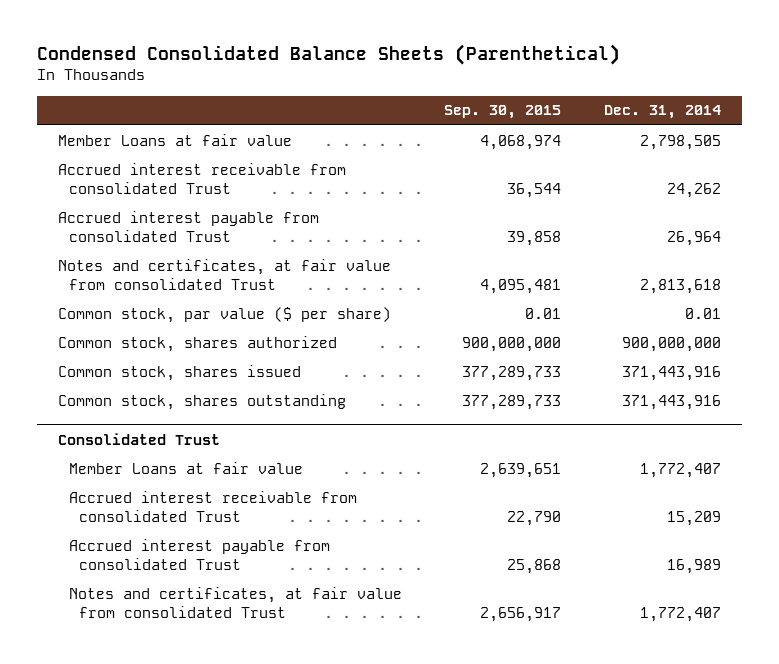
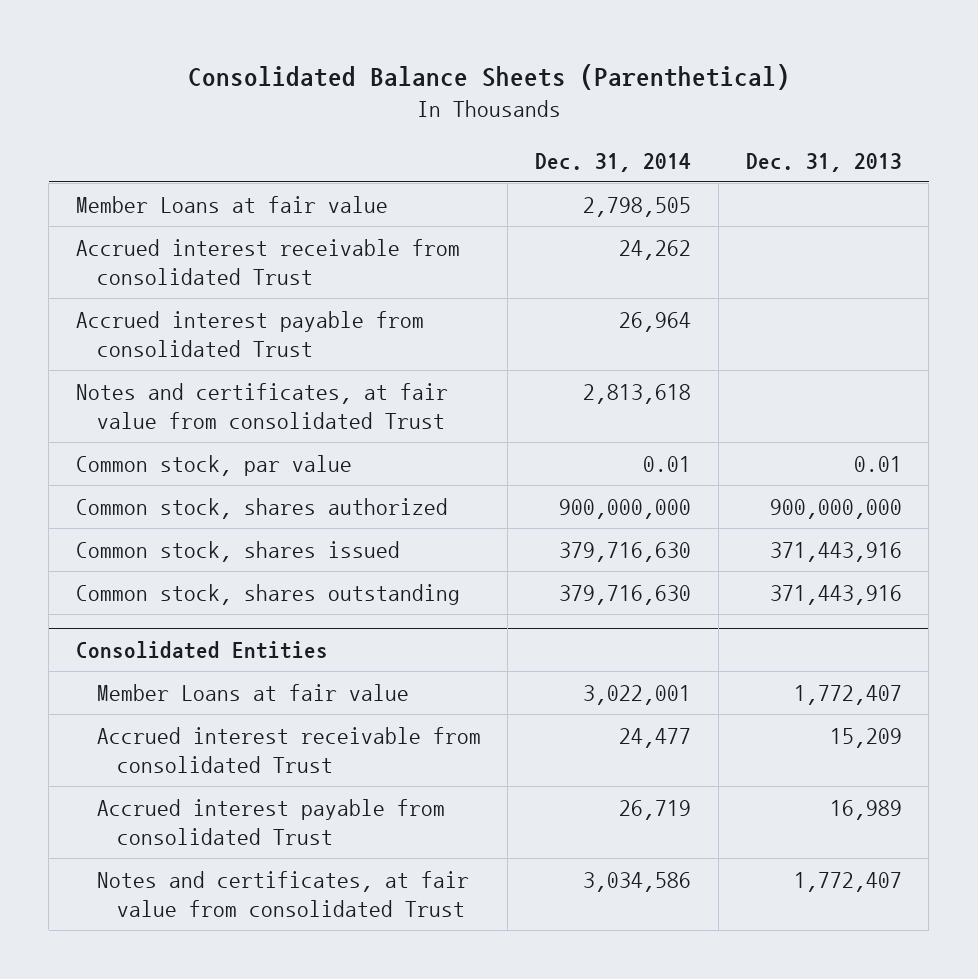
[36,44,620,66] Condensed Consolidated Balance Sheets (Parenthetical) -> [187,63,790,90] Consolidated Balance Sheets (Parenthetical)
[444,105,562,120] Sep. 30, 2015 -> none
none -> [745,152,902,172] Dec. 31, 2013
[58,306,392,323] Common stock, par value ($ per share) -> [76,454,353,476] Common stock, par value
[621,365,721,381] 371,443,916 -> [559,541,692,562] 379,716,630
[621,394,721,410] 371,443,916 -> [559,584,692,605] 379,716,630
[58,432,221,445] Consolidated Trust -> [76,641,329,660] Consolidated Entities
[639,462,721,478] 1,772,407 -> [583,684,692,705] 3,022,001
[666,511,721,527] 15,209 -> [619,727,692,748] 24,477
[666,559,721,575] 16,989 -> [619,799,692,820] 26,719
[639,607,721,623] 1,772,407 -> [583,871,692,892] 3,034,586

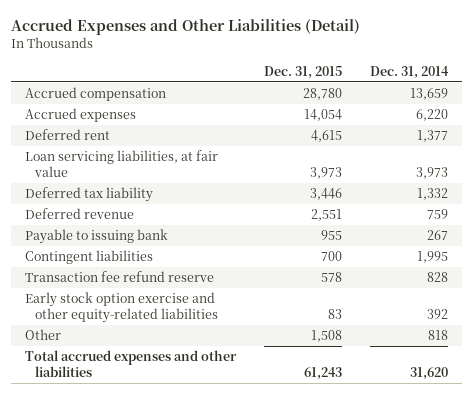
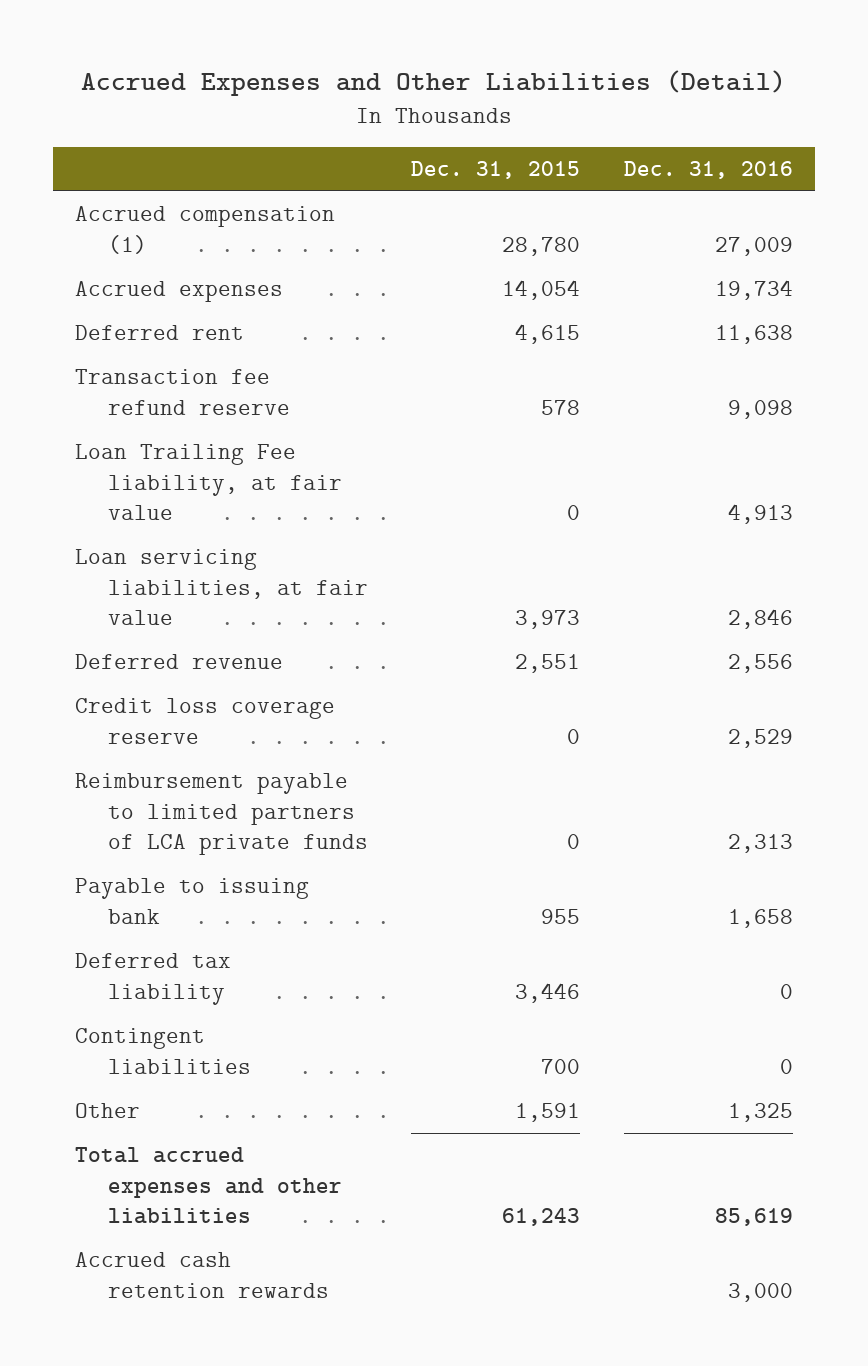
[370,65,450,79] Dec. 31, 2014 -> none
none -> [623,161,793,180] Dec. 31, 2016
[25,87,167,102] Accrued compensation -> [75,206,336,254] Accrued compensation (1)
[25,271,215,283] Transaction fee refund reserve -> [75,369,291,415] Transaction fee refund reserve
none -> [75,444,343,521] Loan Trailing Fee liability, at fair value
none -> [75,698,336,744] Credit loss coverage reserve
none -> [75,773,369,856] Reimbursement payable to limited partners of LCA private funds
[25,187,154,203] Deferred tax liability -> [75,953,232,1005] Deferred tax liability
[25,292,219,324] Early stock option exercise and other equity-related liabilities -> none
[311,330,343,343] 1,508 -> [515,1103,581,1123] 1,591
none -> [75,1252,330,1298] Accrued cash retention rewards

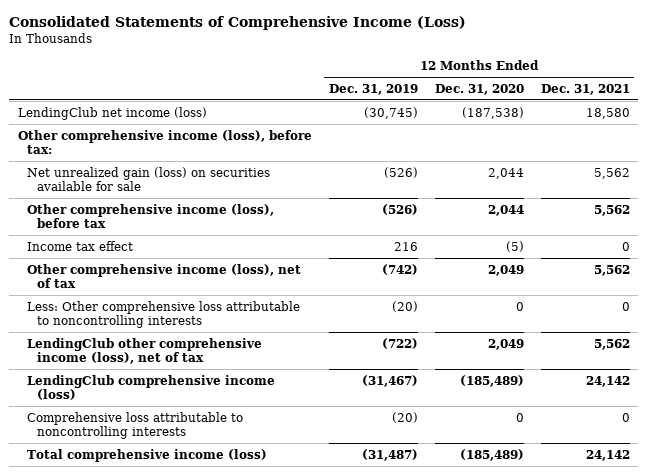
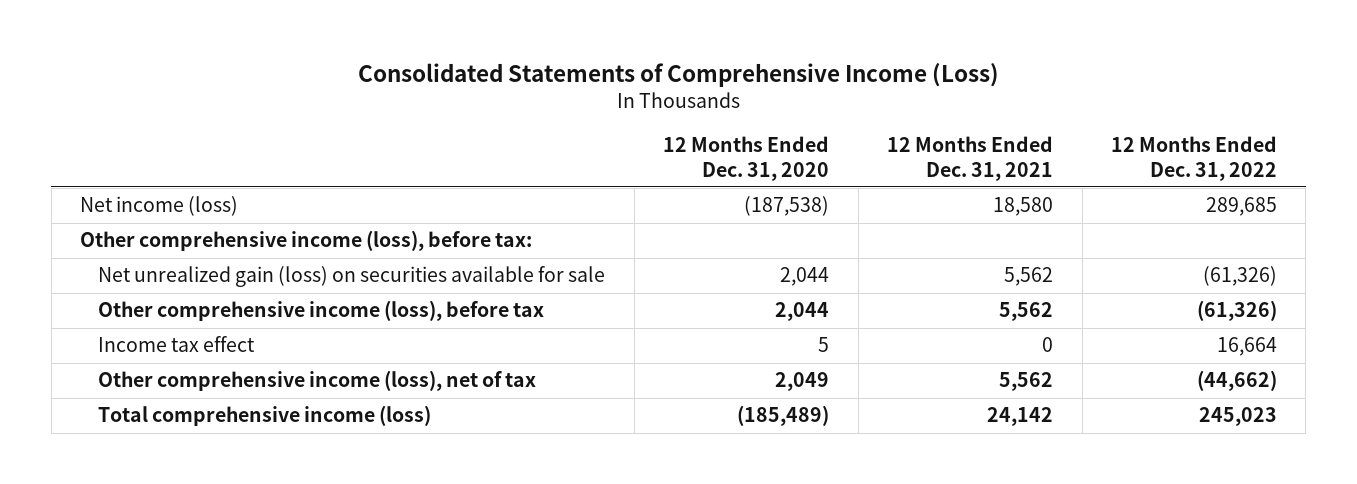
[328,83,418,95] Dec. 31, 2019 -> none
none -> [1110,136,1277,181] 12 Months Ended Dec. 31, 2022
[17,106,207,120] LendingClub net income (loss) -> [80,196,239,217] Net income (loss)
[505,240,524,252] (5) -> [818,337,830,353] 5
[27,300,301,328] Less: Other comprehensive loss attributable to noncontrolling interests -> none
[27,337,263,364] LendingClub other comprehensive income (loss), net of tax -> none
[27,374,276,400] LendingClub comprehensive income (loss) -> none
[27,411,244,439] Comprehensive loss attributable to noncontrolling interests -> none

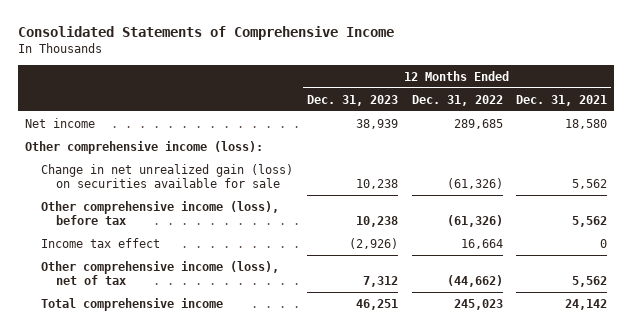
[357,62,999,87] Consolidated Statements of Comprehensive Income (Loss) -> [18,25,395,40] Consolidated Statements of Comprehensive Income
[663,136,830,181] 12 Months Ended Dec. 31, 2020 -> none
none -> [306,94,398,106] Dec. 31, 2023
[80,196,239,217] Net income (loss) -> [25,117,96,128] Net income
[80,230,533,252] Other comprehensive income (loss), before tax: -> [25,140,264,154] Other comprehensive income (loss):
[98,266,606,288] Net unrealized gain (loss) on securities available for sale -> [40,163,293,188] Change in net unrealized gain (loss) on securities available for sale
[98,405,432,427] Total comprehensive income (loss) -> [40,297,223,311] Total comprehensive income

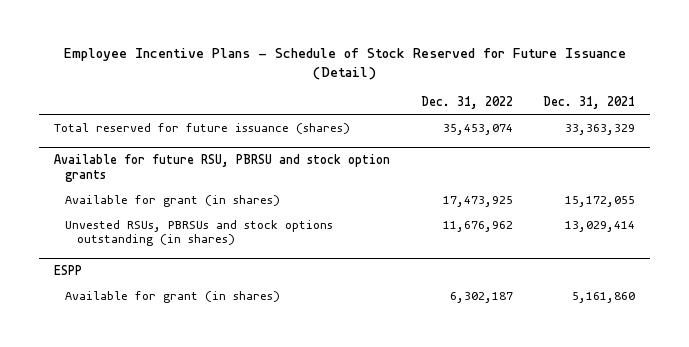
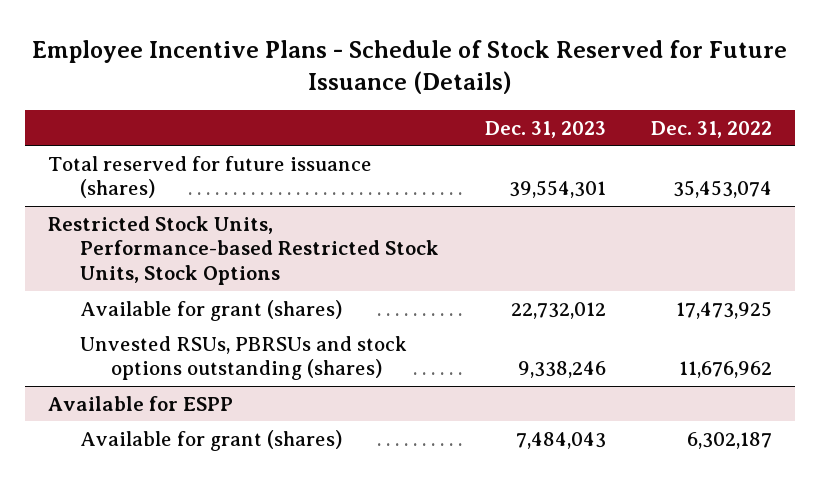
[63,48,626,81] Employee Incentive Plans - Schedule of Stock Reserved for Future Issuance (Detail) -> [32,39,788,94] Employee Incentive Plans - Schedule of Stock Reserved for Future Issuance (Details)
[542,96,635,110] Dec. 31, 2021 -> none
none -> [484,120,606,138] Dec. 31, 2023
[54,153,391,182] Available for future RSU, PBRSU and stock option grants -> [48,215,439,286] Restricted Stock Units, Performance-based Restricted Stock Units, Stock Options
[65,194,281,207] Available for grant (in shares) -> [79,299,342,321] Available for grant (shares)
[65,219,334,247] Unvested RSUs, PBRSUs and stock options outstanding (in shares) -> [79,335,407,381] Unvested RSUs, PBRSUs and stock options outstanding (shares)
[54,264,83,275] ESPP -> [48,395,234,411] Available for ESPP
[65,290,281,303] Available for grant (in shares) -> [79,429,342,451] Available for grant (shares)

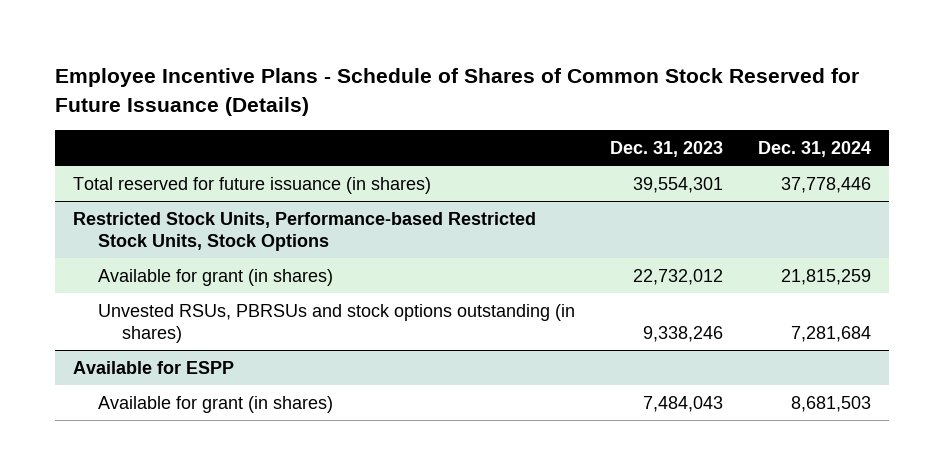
[32,39,788,94] Employee Incentive Plans - Schedule of Stock Reserved for Future Issuance (Details) -> [55,68,860,116] Employee Incentive Plans - Schedule of Shares of Common Stock Reserved for Future Issuance (Details)
[651,120,773,138] Dec. 31, 2022 -> none
none -> [758,140,872,157] Dec. 31, 2024
[48,155,373,199] Total reserved for future issuance (shares) -> [72,176,431,194] Total reserved for future issuance (in shares)
[79,299,342,321] Available for grant (shares) -> [97,268,333,286] Available for grant (in shares)
[79,335,407,381] Unvested RSUs, PBRSUs and stock options outstanding (shares) -> [97,303,575,344] Unvested RSUs, PBRSUs and stock options outstanding (in shares)
[79,429,342,451] Available for grant (shares) -> [97,395,333,413] Available for grant (in shares)

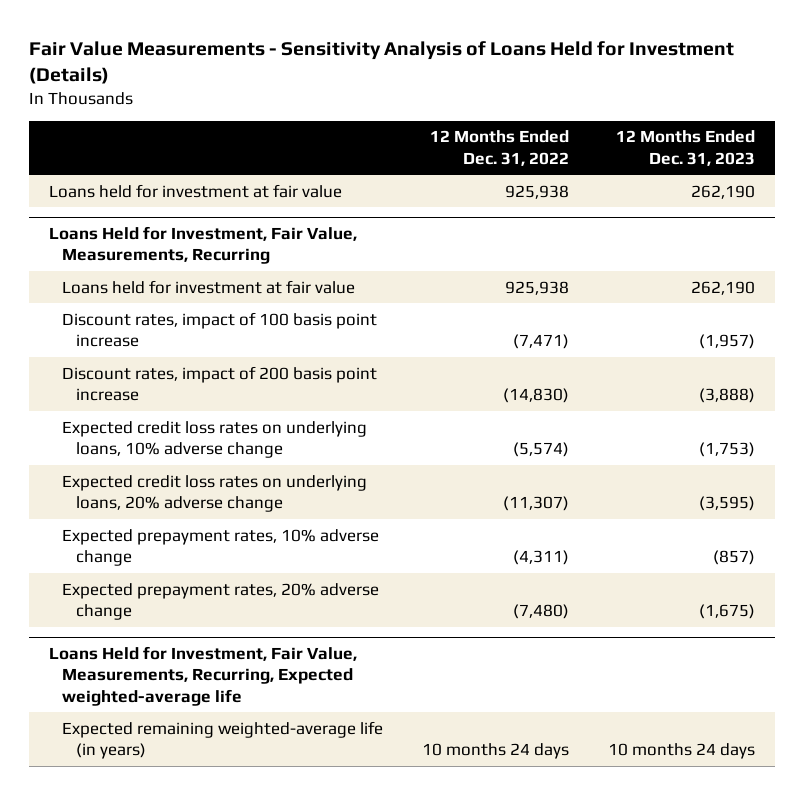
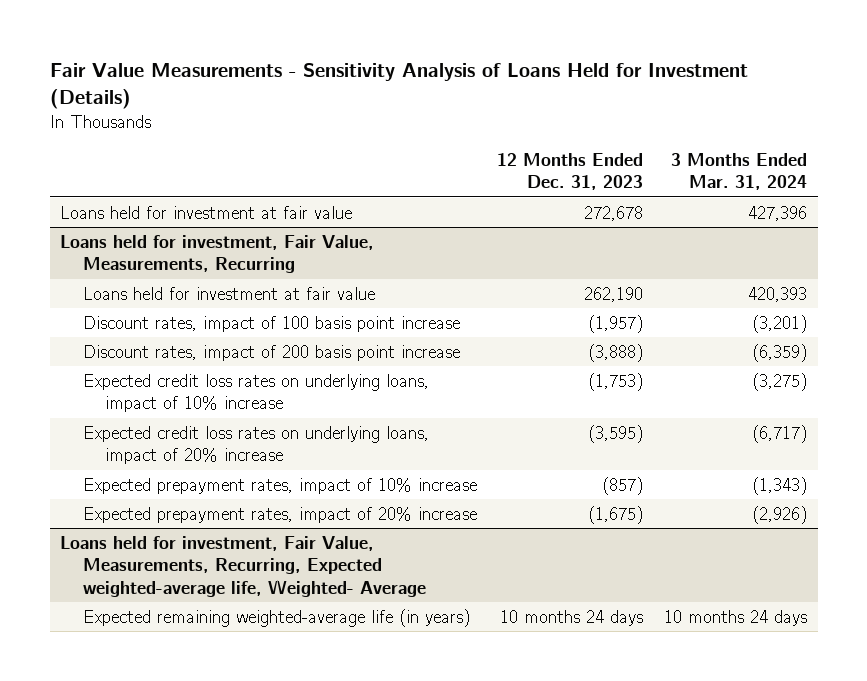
[430,130,570,166] 12 Months Ended Dec. 31, 2022 -> none
none -> [671,152,808,191] 3 Months Ended Mar. 31, 2024
[691,184,756,199] 262,190 -> [584,205,644,221] 272,678
[48,226,357,265] Loans Held for Investment, Fair Value, Measurements, Recurring -> [59,234,374,274] Loans held for investment, Fair Value, Measurements, Recurring
[62,420,368,458] Expected credit loss rates on underlying loans, 10% adverse change -> [82,373,429,413] Expected credit loss rates on underlying loans, impact of 10% increase
[62,474,368,512] Expected credit loss rates on underlying loans, 20% adverse change -> [82,425,429,465] Expected credit loss rates on underlying loans, impact of 20% increase
[62,528,380,566] Expected prepayment rates, 10% adverse change -> [82,477,477,494] Expected prepayment rates, impact of 10% increase
[62,582,380,620] Expected prepayment rates, 20% adverse change -> [82,506,477,523] Expected prepayment rates, impact of 20% increase
[48,646,357,706] Loans Held for Investment, Fair Value, Measurements, Recurring, Expected weighted-average life -> [59,535,426,597] Loans held for investment, Fair Value, Measurements, Recurring, Expected weighted-average life, Weighted- Average

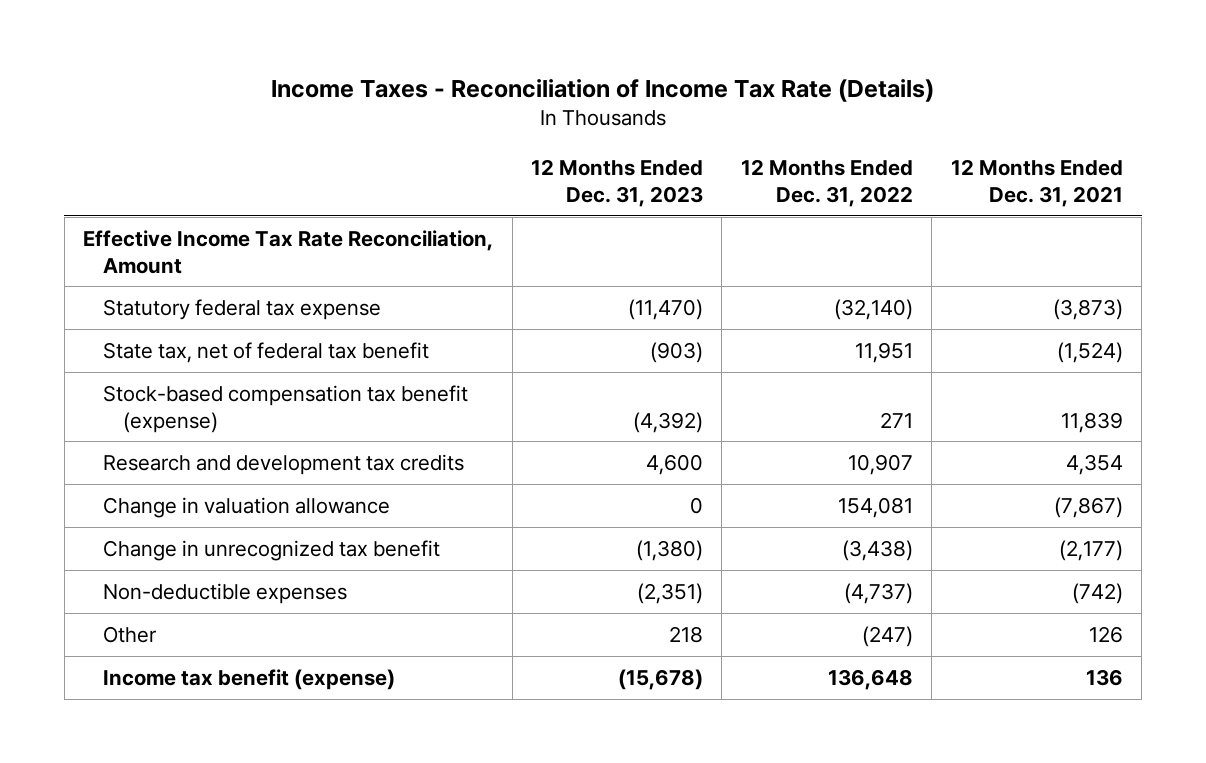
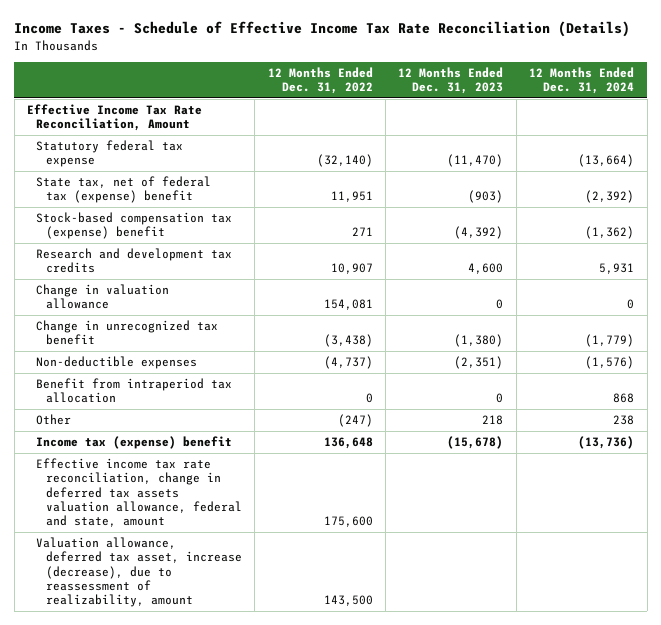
[270,78,934,102] Income Taxes - Reconciliation of Income Tax Rate (Details) -> [14,21,631,38] Income Taxes - Schedule of Effective Income Tax Rate Reconciliation (Details)
[950,158,1123,207] 12 Months Ended Dec. 31, 2021 -> none
none -> [529,66,635,95] 12 Months Ended Dec. 31, 2024
[102,341,429,363] State tax, net of federal tax benefit -> [36,176,212,204] State tax, net of federal tax (expense) benefit
[102,384,468,433] Stock-based compensation tax benefit (expense) -> [36,212,233,240] Stock-based compensation tax (expense) benefit
none -> [36,378,233,404] Benefit from intraperiod tax allocation
[102,668,395,690] Income tax benefit (expense) -> [36,436,233,450] Income tax (expense) benefit
none -> [36,458,242,528] Effective income tax rate reconciliation, change in deferred tax assets valuation allowance, federal and state, amount
none -> [36,537,242,608] Valuation allowance, deferred tax asset, increase (decrease), due to reassessment of realizability, amount

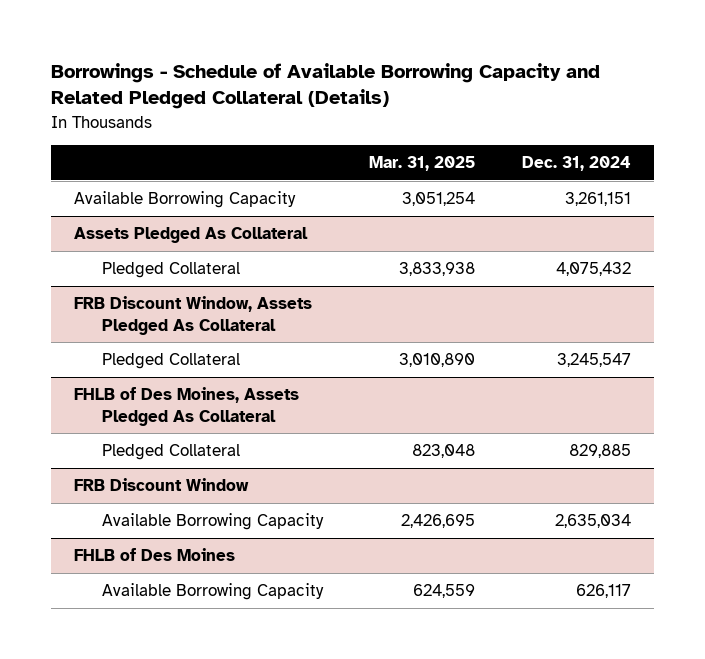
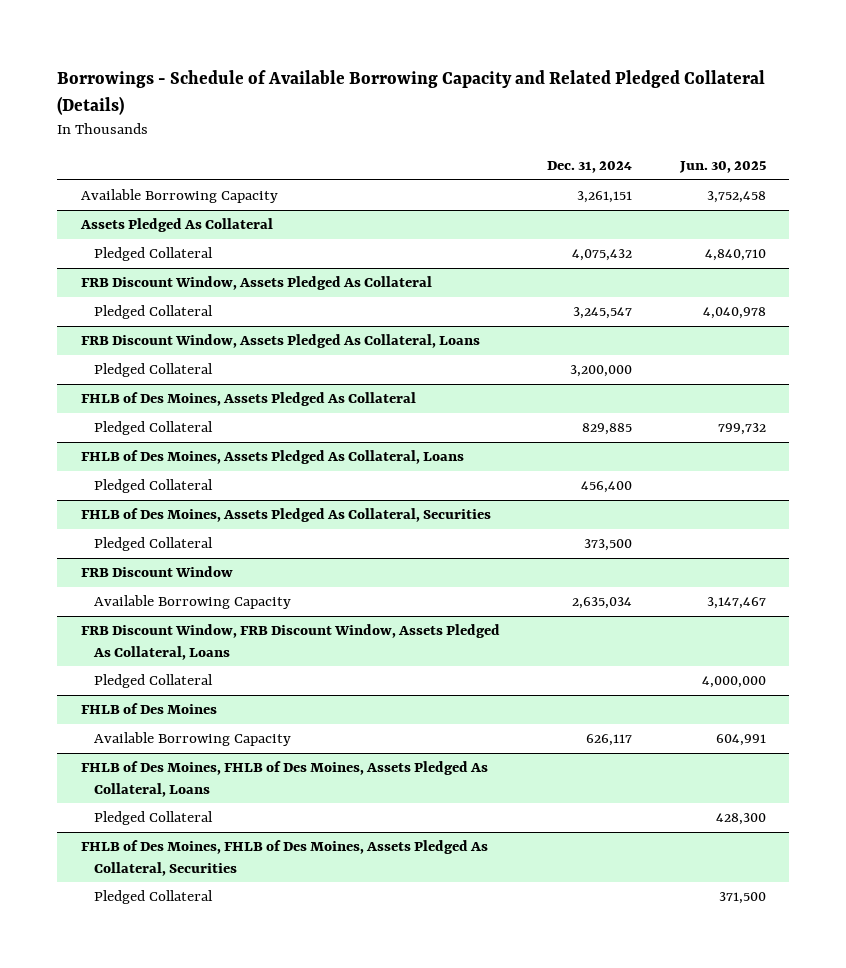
[369,156,476,172] Mar. 31, 2025 -> none
none -> [678,161,766,174] Jun. 30, 2025
none -> [80,334,480,349] FRB Discount Window, Assets Pledged As Collateral, Loans
none -> [94,363,214,378] Pledged Collateral
none -> [80,450,464,465] FHLB of Des Moines, Assets Pledged As Collateral, Loans
none -> [94,479,214,494] Pledged Collateral
none -> [80,508,491,523] FHLB of Des Moines, Assets Pledged As Collateral, Securities
none -> [94,537,214,552] Pledged Collateral
none -> [80,624,500,660] FRB Discount Window, FRB Discount Window, Assets Pledged As Collateral, Loans
none -> [94,674,214,689] Pledged Collateral
none -> [80,761,488,797] FHLB of Des Moines, FHLB of Des Moines, Assets Pledged As Collateral, Loans
none -> [94,811,214,826] Pledged Collateral
none -> [80,840,488,876] FHLB of Des Moines, FHLB of Des Moines, Assets Pledged As Collateral, Securities
none -> [94,890,214,905] Pledged Collateral

